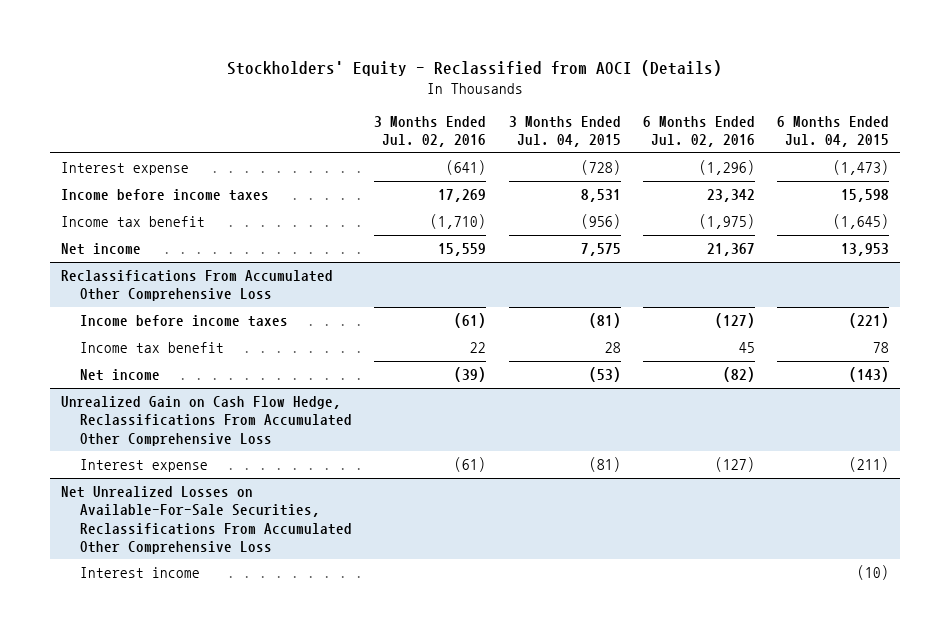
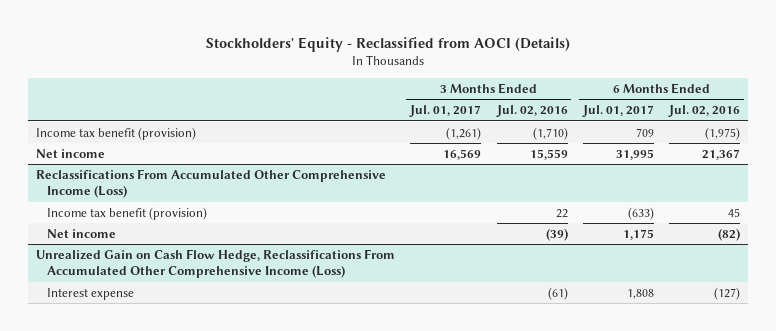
[508,115,621,147] 3 Months Ended Jul. 04, 2015 -> none
[777,115,890,147] 6 Months Ended Jul. 04, 2015 -> none
none -> [409,105,482,118] Jul. 01, 2017
none -> [581,105,654,118] Jul. 01, 2017
[60,162,189,176] Interest expense -> none
[60,189,269,202] Income before income taxes -> none
[60,216,205,228] Income tax benefit -> [35,126,196,140] Income tax benefit (provision)
[80,315,289,328] Income before income taxes -> none
[60,270,333,302] Reclassifications From Accumulated Other Comprehensive Loss -> [35,168,386,198] Reclassifications From Accumulated Other Comprehensive Income (Loss)
[80,342,225,354] Income tax benefit -> [46,206,207,220] Income tax benefit (provision)
[60,396,353,446] Unrealized Gain on Cash Flow Hedge, Reclassifications From Accumulated Other Comprehensive Loss -> [35,248,395,278] Unrealized Gain on Cash Flow Hedge, Reclassifications From Accumulated Other Comprehensive Income (Loss)
[60,486,353,554] Net Unrealized Losses on Available-For-Sale Securities, Reclassifications From Accumulated Other Comprehensive Loss -> none
[80,567,201,579] Interest income -> none

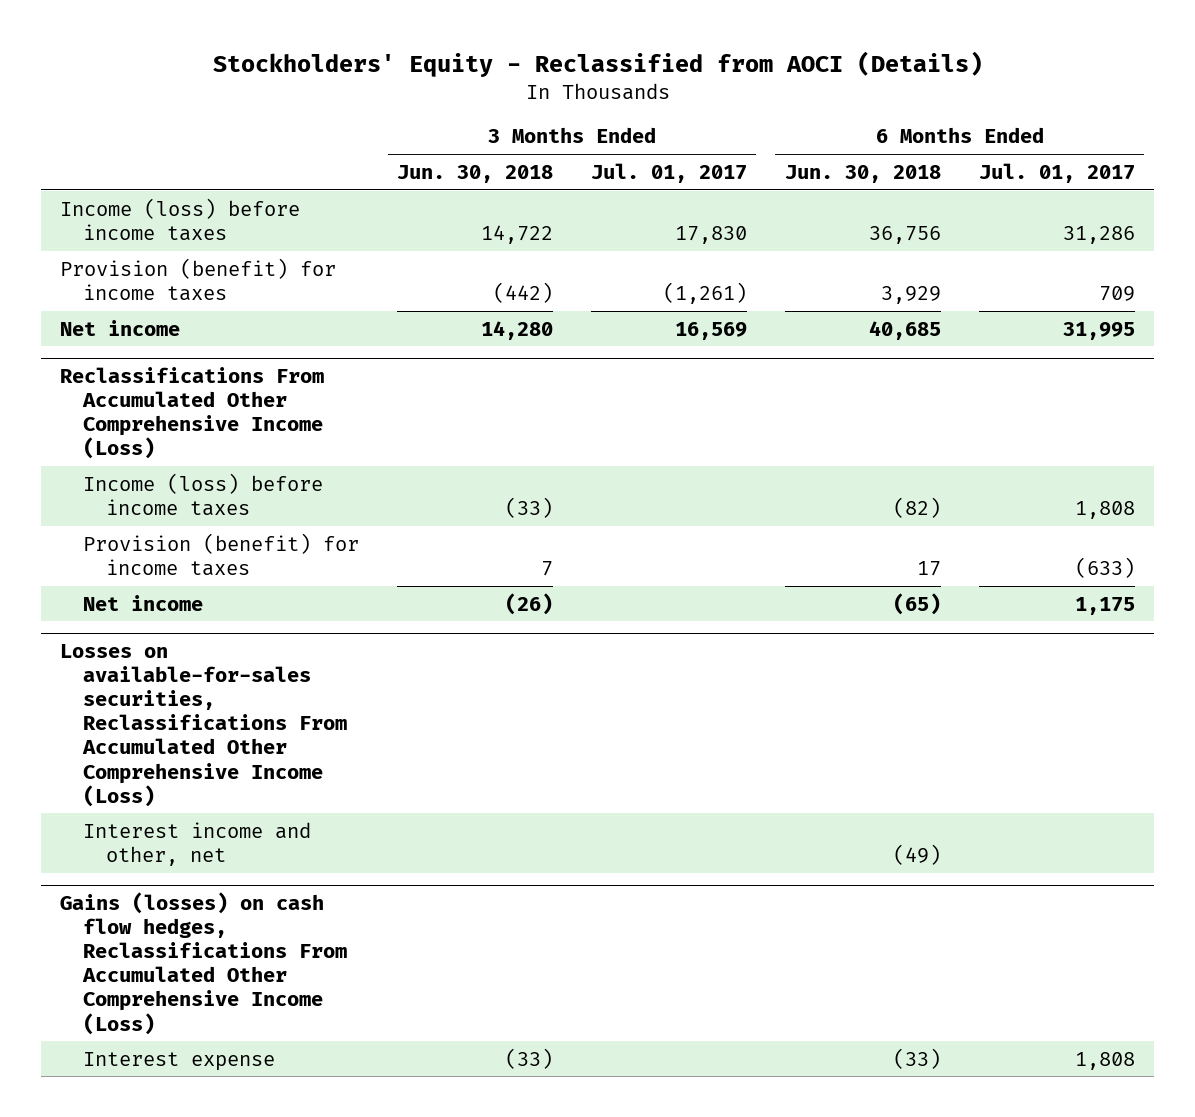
[495,105,568,118] Jul. 02, 2016 -> none
[668,105,741,118] Jul. 02, 2016 -> none
none -> [397,164,554,183] Jun. 30, 2018
none -> [784,164,941,183] Jun. 30, 2018
none -> [60,197,301,241] Income (loss) before income taxes
[35,126,196,140] Income tax benefit (provision) -> [60,257,337,301] Provision (benefit) for income taxes
none -> [83,472,324,516] Income (loss) before income taxes
[46,206,207,220] Income tax benefit (provision) -> [83,532,360,576] Provision (benefit) for income taxes
none -> [60,643,348,807] Losses on available-for-sales securities, Reclassifications From Accumulated Other Comprehensive Income (Loss)
none -> [83,821,312,866] Interest income and other, net
[35,248,395,278] Unrealized Gain on Cash Flow Hedge, Reclassifications From Accumulated Other Comprehensive Income (Loss) -> [60,891,348,1035] Gains (losses) on cash flow hedges, Reclassifications From Accumulated Other Comprehensive Income (Loss)

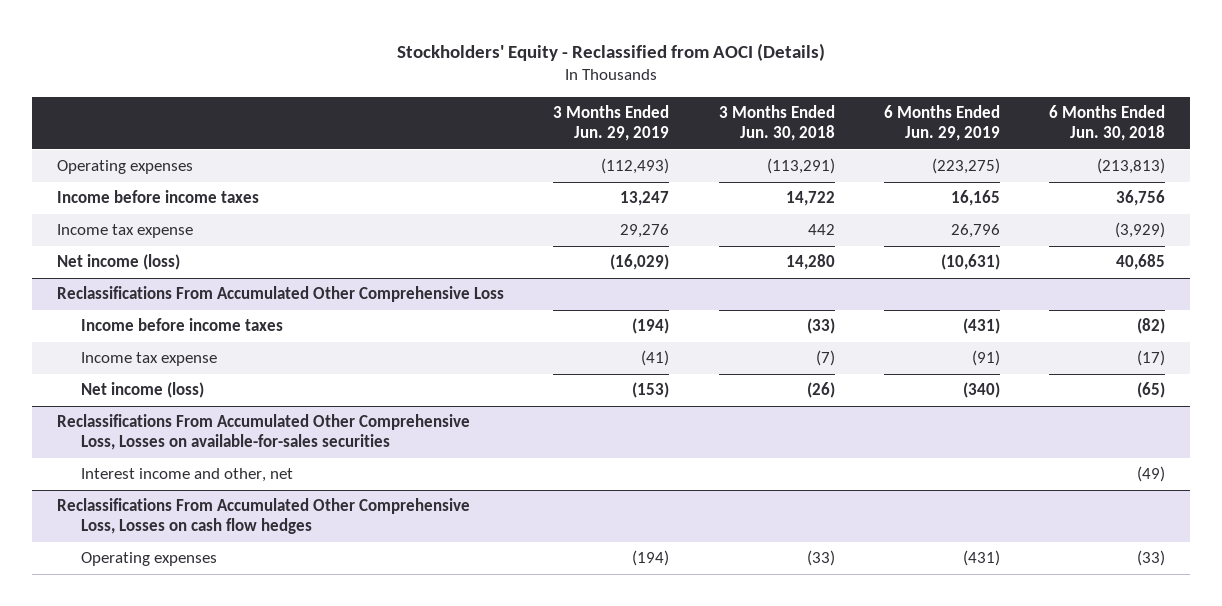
[590,162,747,183] Jul. 01, 2017 -> none
[978,162,1135,183] Jul. 01, 2017 -> none
none -> [553,105,670,142] 3 Months Ended Jun. 29, 2019
none -> [884,105,1001,142] 6 Months Ended Jun. 29, 2019
none -> [56,160,193,175] Operating expenses
[60,197,301,241] Income (loss) before income taxes -> [56,190,259,204] Income before income taxes
[60,257,337,301] Provision (benefit) for income taxes -> [56,224,193,239] Income tax expense
[493,281,554,303] (442) -> [807,224,835,236] 442
[880,285,941,304] 3,929 -> [1115,222,1166,239] (3,929)
[60,319,181,336] Net income -> [56,254,180,271] Net income (loss)
[60,366,325,460] Reclassifications From Accumulated Other Comprehensive Income (Loss) -> [56,286,504,303] Reclassifications From Accumulated Other Comprehensive Loss
[83,472,324,516] Income (loss) before income taxes -> [81,318,284,332] Income before income taxes
[83,532,360,576] Provision (benefit) for income taxes -> [81,352,218,367] Income tax expense
[541,560,554,576] 7 -> [815,350,835,367] (7)
[916,560,941,576] 17 -> [1137,350,1166,367] (17)
[83,594,204,611] Net income -> [81,382,205,399] Net income (loss)
[60,643,348,807] Losses on available-for-sales securities, Reclassifications From Accumulated Other Comprehensive Income (Loss) -> [56,414,470,451] Reclassifications From Accumulated Other Comprehensive Loss, Losses on available-for-sales securities
[60,891,348,1035] Gains (losses) on cash flow hedges, Reclassifications From Accumulated Other Comprehensive Income (Loss) -> [56,498,470,535] Reclassifications From Accumulated Other Comprehensive Loss, Losses on cash flow hedges
[83,1051,276,1071] Interest expense -> [81,552,218,567] Operating expenses

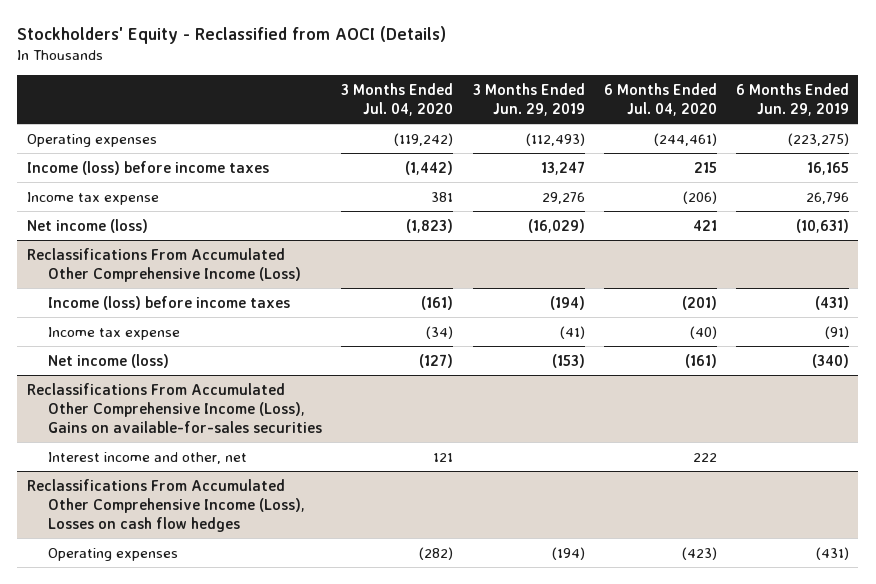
[718,105,835,142] 3 Months Ended Jun. 30, 2018 -> none
[1049,105,1166,142] 6 Months Ended Jun. 30, 2018 -> none
none -> [341,82,454,117] 3 Months Ended Jul. 04, 2020
none -> [603,82,717,117] 6 Months Ended Jul. 04, 2020
[56,190,259,204] Income before income taxes -> [26,160,269,175] Income (loss) before income taxes
[56,286,504,303] Reclassifications From Accumulated Other Comprehensive Loss -> [26,247,302,282] Reclassifications From Accumulated Other Comprehensive Income (Loss)
[81,318,284,332] Income before income taxes -> [48,295,291,310] Income (loss) before income taxes
[56,414,470,451] Reclassifications From Accumulated Other Comprehensive Loss, Losses on available-for-sales securities -> [26,382,323,433] Reclassifications From Accumulated Other Comprehensive Income (Loss), Gains on available-for-sales securities
[56,498,470,535] Reclassifications From Accumulated Other Comprehensive Loss, Losses on cash flow hedges -> [26,478,306,532] Reclassifications From Accumulated Other Comprehensive Income (Loss), Losses on cash flow hedges

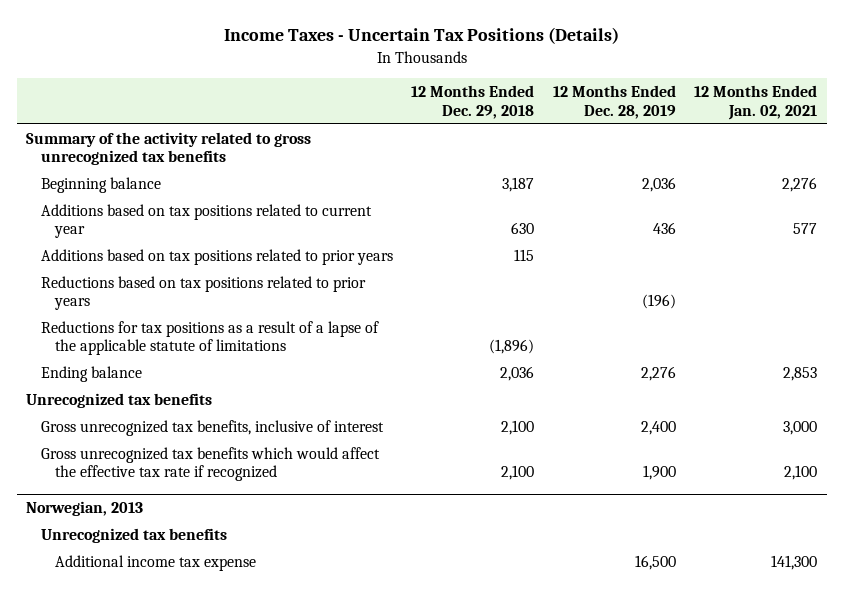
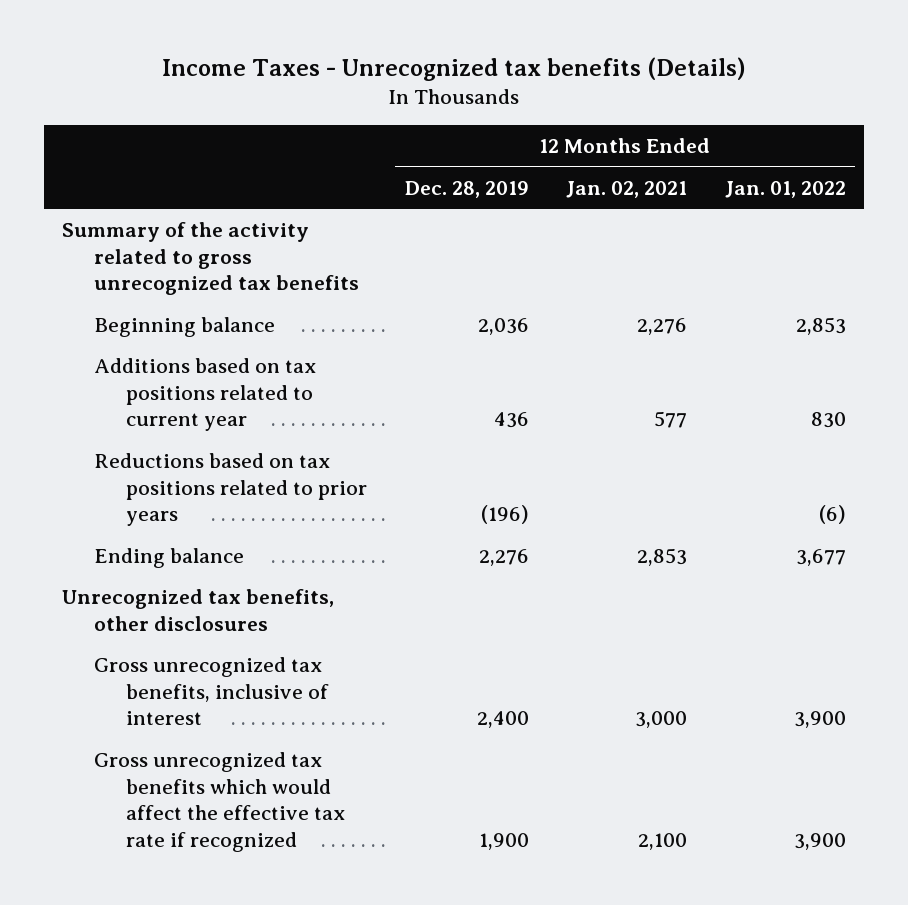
[223,27,619,45] Income Taxes - Uncertain Tax Positions (Details) -> [162,57,747,82] Income Taxes - Unrecognized tax benefits (Details)
[411,85,535,119] 12 Months Ended Dec. 29, 2018 -> none
none -> [724,180,846,198] Jan. 01, 2022
[40,248,393,265] Additions based on tax positions related to prior years -> none
[40,320,379,356] Reductions for tax positions as a result of a lapse of the applicable statute of limitations -> none
[26,392,213,408] Unrecognized tax benefits -> [62,588,335,631] Unrecognized tax benefits, other disclosures
[26,501,144,517] Norwegian, 2013 -> none
[40,527,227,543] Unrecognized tax benefits -> none
[55,554,257,571] Additional income tax expense -> none

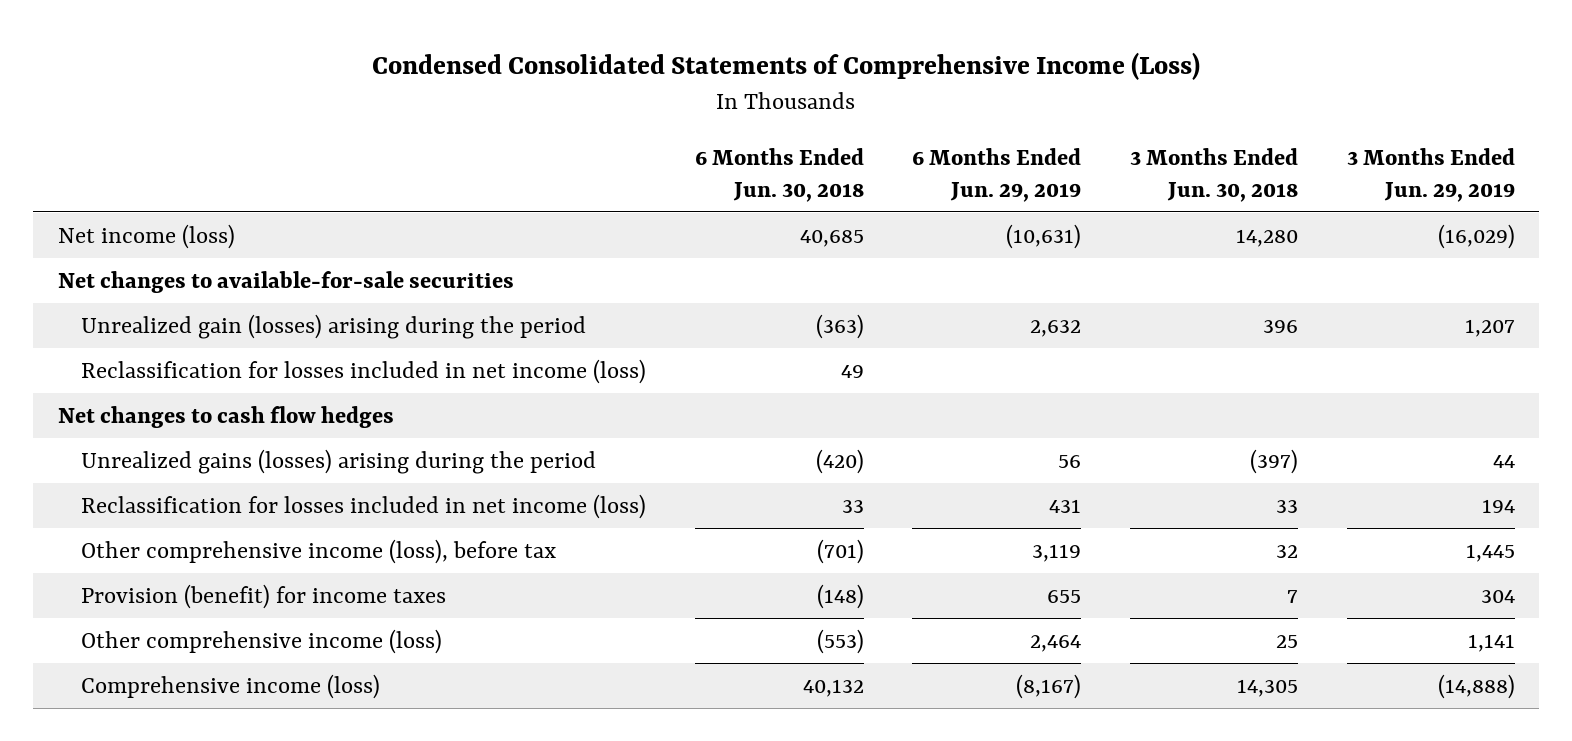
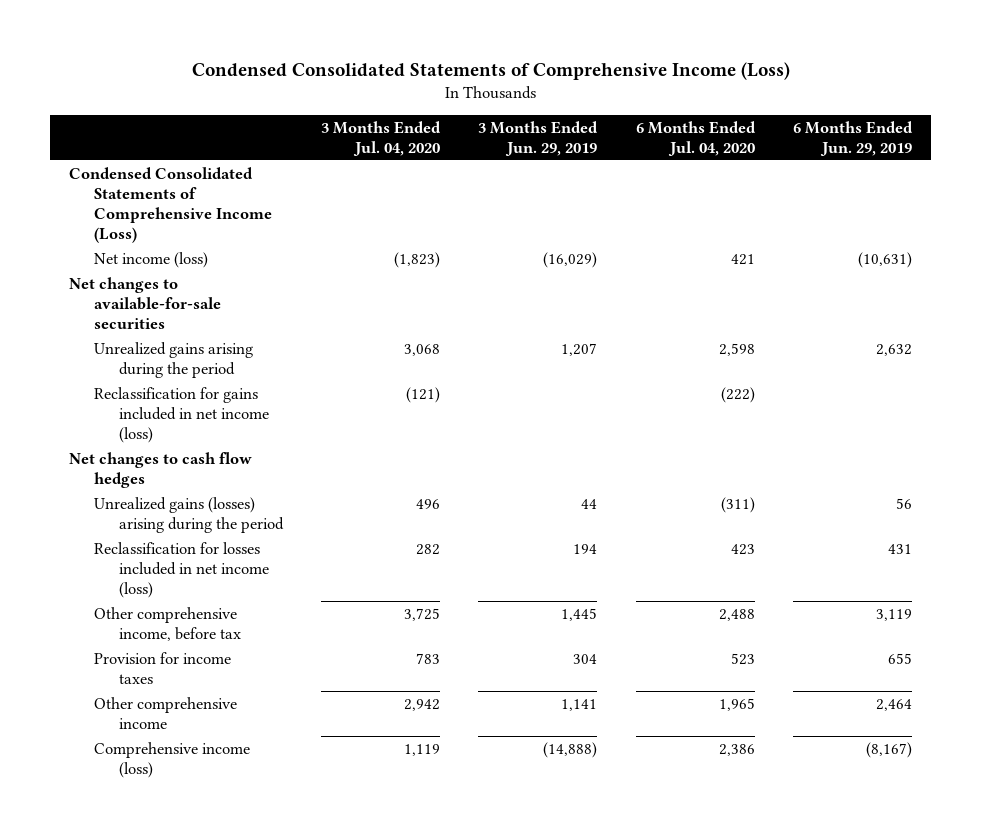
[694,148,864,203] 6 Months Ended Jun. 30, 2018 -> none
[1130,148,1299,203] 3 Months Ended Jun. 30, 2018 -> none
none -> [321,120,442,156] 3 Months Ended Jul. 04, 2020
none -> [635,120,756,156] 6 Months Ended Jul. 04, 2020
none -> [69,166,273,243] Condensed Consolidated Statements of Comprehensive Income (Loss)
[80,313,586,339] Unrealized gain (losses) arising during the period -> [94,341,254,378] Unrealized gains arising during the period
[80,358,646,384] Reclassification for losses included in net income (loss) -> [94,386,269,443] Reclassification for gains included in net income (loss)
[80,538,556,564] Other comprehensive income (loss), before tax -> [94,606,241,641] Other comprehensive income, before tax
[80,583,446,609] Provision (benefit) for income taxes -> [94,651,232,684] Provision for income taxes
[80,628,442,654] Other comprehensive income (loss) -> [94,696,238,729] Other comprehensive income

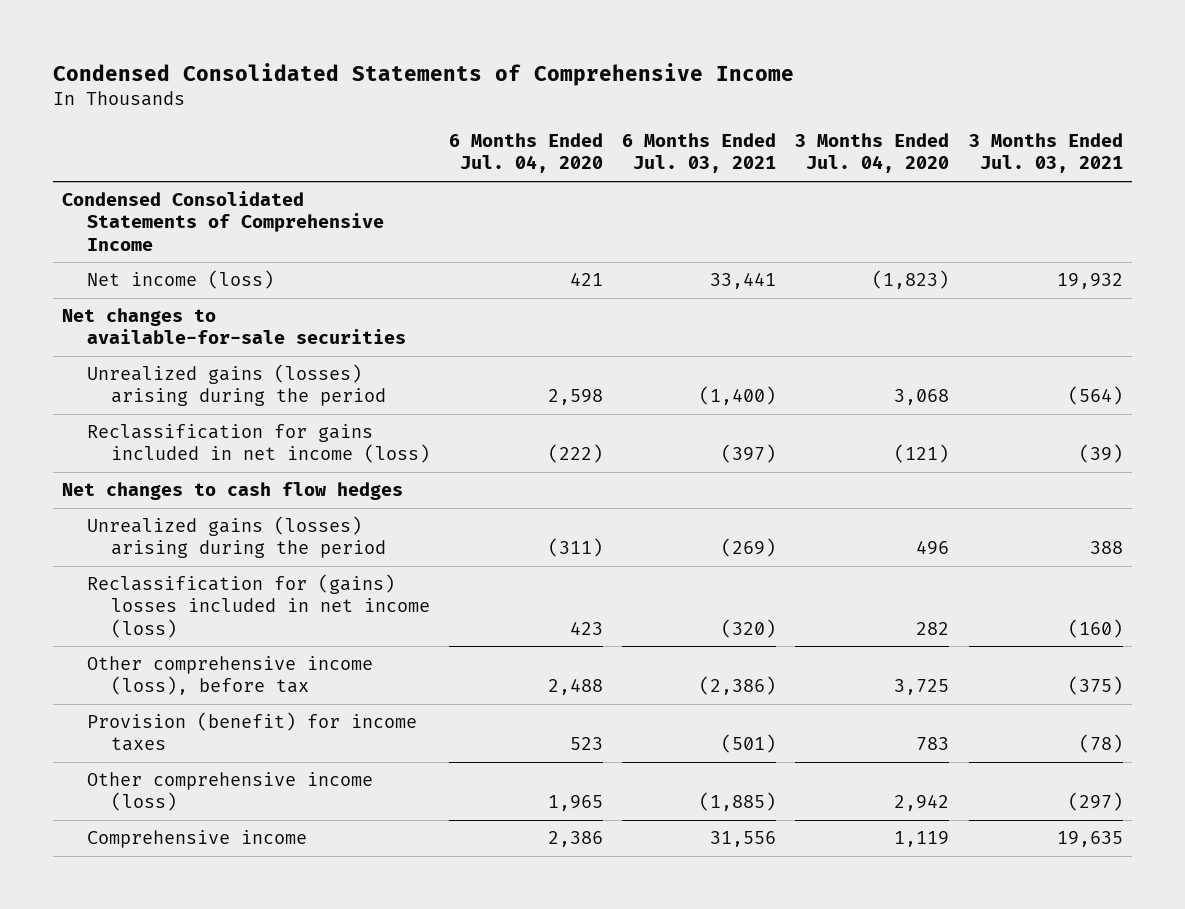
[191,61,790,80] Condensed Consolidated Statements of Comprehensive Income (Loss) -> [52,62,794,86] Condensed Consolidated Statements of Comprehensive Income
[478,120,599,156] 3 Months Ended Jun. 29, 2019 -> none
[792,120,913,156] 6 Months Ended Jun. 29, 2019 -> none
none -> [622,133,777,174] 6 Months Ended Jul. 03, 2021
none -> [968,133,1123,174] 3 Months Ended Jul. 03, 2021
[69,166,273,243] Condensed Consolidated Statements of Comprehensive Income (Loss) -> [62,191,384,251] Condensed Consolidated Statements of Comprehensive Income
[94,341,254,378] Unrealized gains arising during the period -> [86,364,387,407] Unrealized gains (losses) arising during the period
[94,541,269,598] Reclassification for losses included in net income (loss) -> [86,574,431,638] Reclassification for (gains) losses included in net income (loss)
[94,606,241,641] Other comprehensive income, before tax -> [86,656,373,696] Other comprehensive income (loss), before tax
[94,651,232,684] Provision for income taxes -> [86,712,417,752] Provision (benefit) for income taxes
[94,696,238,729] Other comprehensive income -> [86,772,373,812] Other comprehensive income (loss)
[94,741,251,778] Comprehensive income (loss) -> [86,830,307,849] Comprehensive income

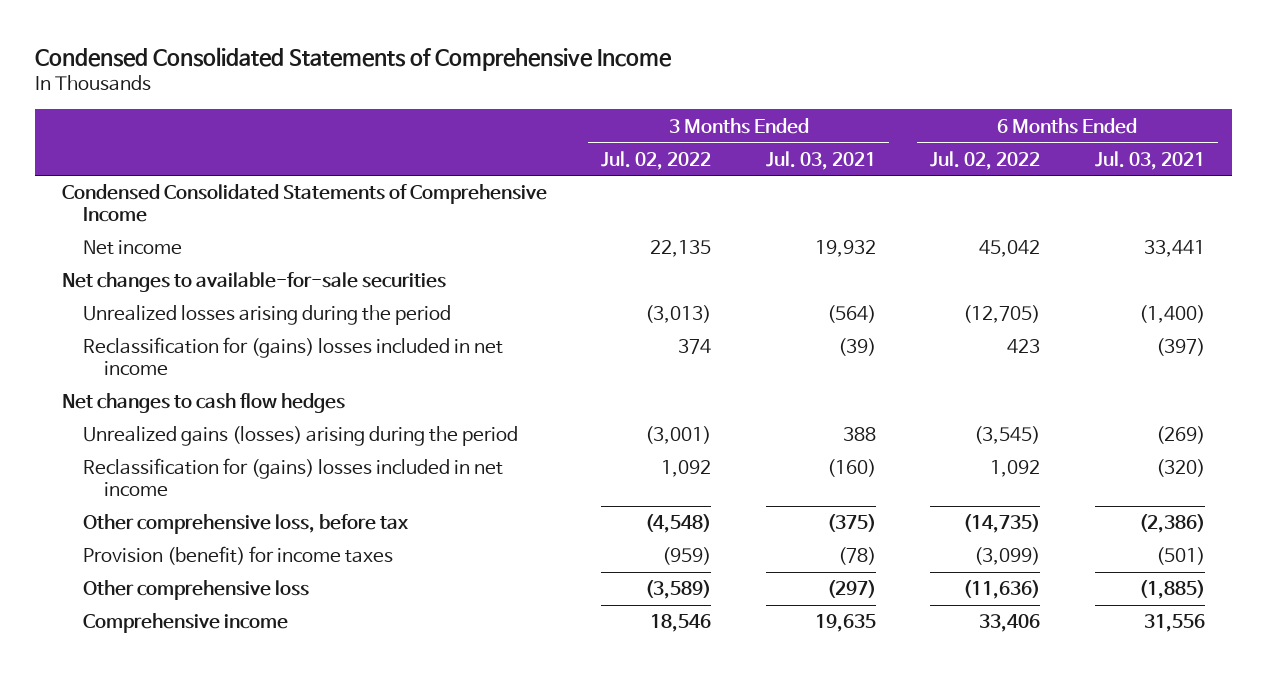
[449,133,604,174] 6 Months Ended Jul. 04, 2020 -> none
[795,133,950,174] 3 Months Ended Jul. 04, 2020 -> none
none -> [601,150,712,170] Jul. 02, 2022
none -> [930,150,1041,170] Jul. 02, 2022
[86,270,274,290] Net income (loss) -> [82,240,182,256] Net income
[86,364,387,407] Unrealized gains (losses) arising during the period -> [82,305,451,326] Unrealized losses arising during the period
[86,424,431,464] Reclassification for gains included in net income (loss) -> [82,337,503,377] Reclassification for (gains) losses included in net income
[86,574,431,638] Reclassification for (gains) losses included in net income (loss) -> [82,458,503,498] Reclassification for (gains) losses included in net income
[86,656,373,696] Other comprehensive income (loss), before tax -> [82,514,408,535] Other comprehensive loss, before tax
[86,772,373,812] Other comprehensive income (loss) -> [82,580,309,601] Other comprehensive loss

